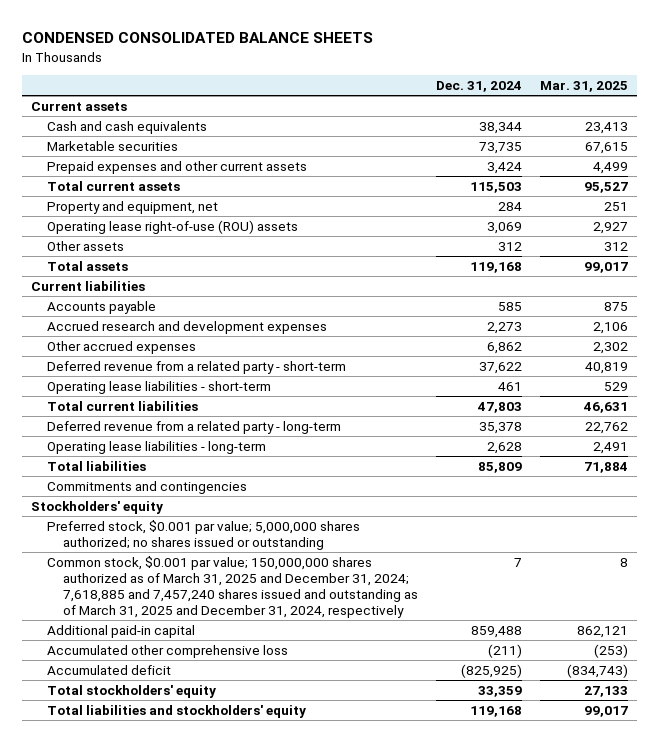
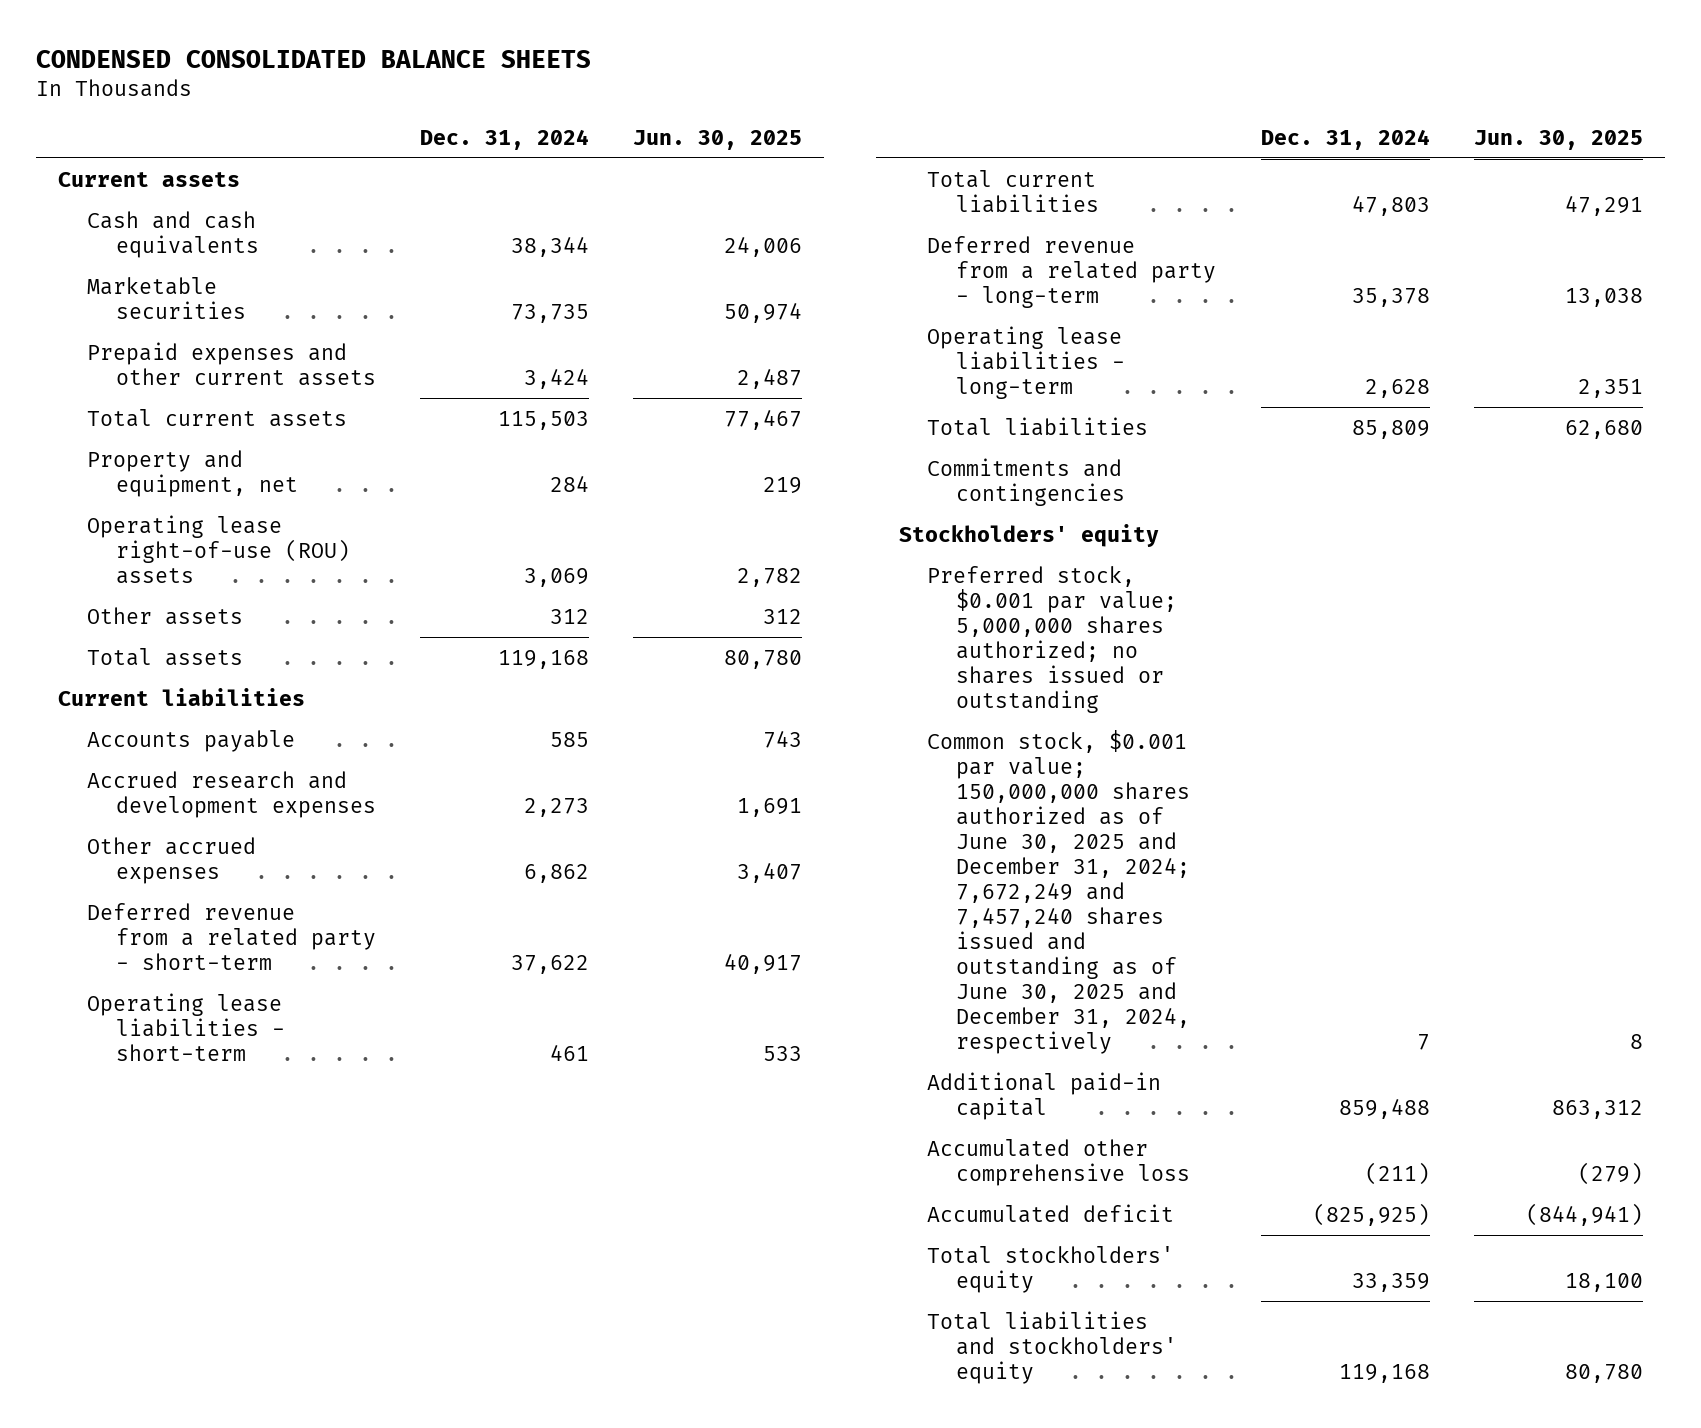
[540,80,629,92] Mar. 31, 2025 -> none
none -> [633,129,803,150] Jun. 30, 2025
[47,555,418,618] Common stock, $0.001 par value; 150,000,000 shares authorized as of March 31, 2025 and December 31, 2024; 7,618,885 and 7,457,240 shares issued and outstanding as of March 31, 2025 and December 31, 2024, respectively -> [927,729,1191,1054] Common stock, $0.001 par value; 150,000,000 shares authorized as of June 30, 2025 and December 31, 2024; 7,672,249 and 7,457,240 shares issued and outstanding as of June 30, 2025 and December 31, 2024, respectively

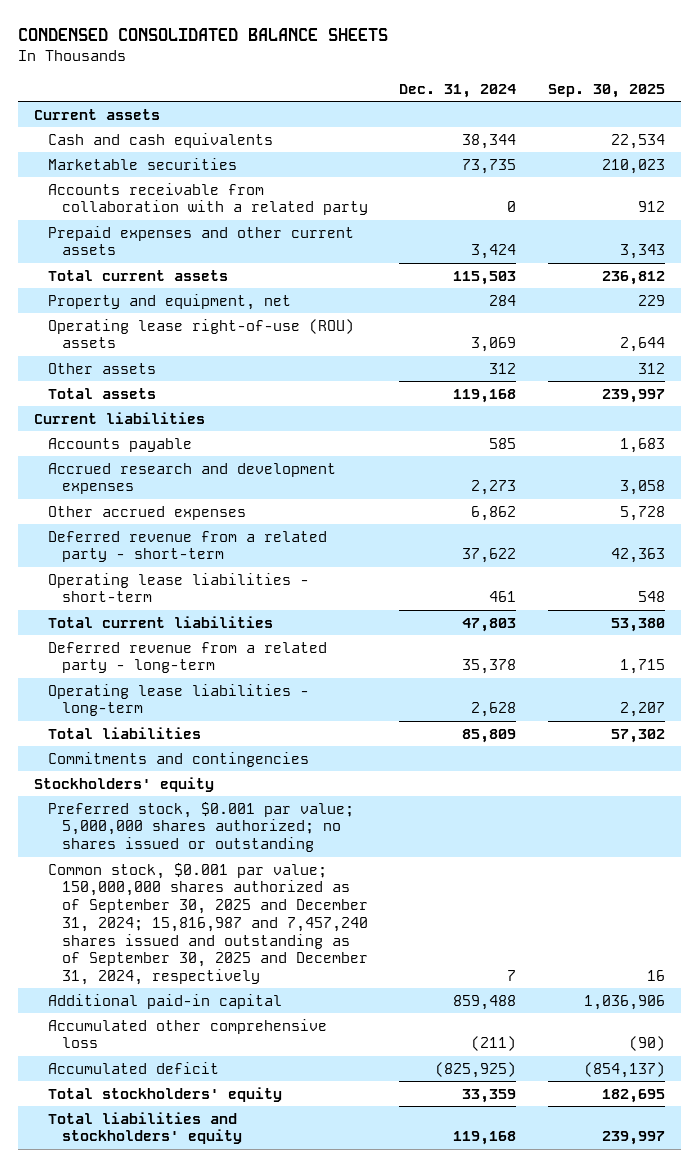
[633,129,803,150] Jun. 30, 2025 -> none
none -> [547,83,665,98] Sep. 30, 2025
none -> [47,182,368,216] Accounts receivable from collaboration with a related party
[927,729,1191,1054] Common stock, $0.001 par value; 150,000,000 shares authorized as of June 30, 2025 and December 31, 2024; 7,672,249 and 7,457,240 shares issued and outstanding as of June 30, 2025 and December 31, 2024, respectively -> [47,862,368,986] Common stock, $0.001 par value; 150,000,000 shares authorized as of September 30, 2025 and December 31, 2024; 15,816,987 and 7,457,240 shares issued and outstanding as of September 30, 2025 and December 31, 2024, respectively

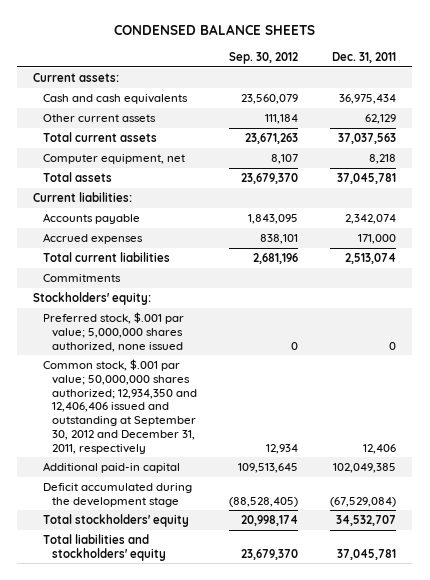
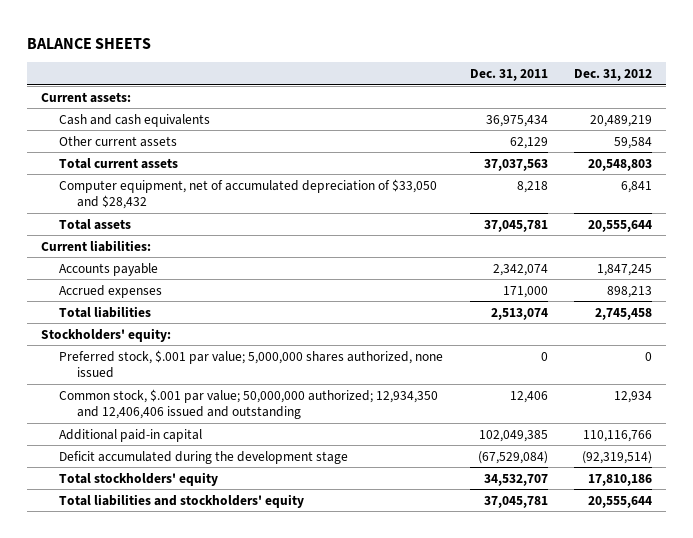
[113,24,315,36] CONDENSED BALANCE SHEETS -> [27,37,152,49] BALANCE SHEETS
[229,52,299,65] Sep. 30, 2012 -> none
none -> [574,69,653,82] Dec. 31, 2012
[42,153,185,164] Computer equipment, net -> [58,178,437,210] Computer equipment, net of accumulated depreciation of $33,050 and $28,432
[42,273,121,282] Commitments -> none
[42,251,170,262] Total current liabilities -> [58,305,151,318] Total liabilities
[42,358,197,454] Common stock, $.001 par value; 50,000,000 shares authorized; 12,934,350 and 12,406,406 issued and outstanding at September 30, 2012 and December 31, 2011, respectively -> [58,388,438,420] Common stock, $.001 par value; 50,000,000 authorized; 12,934,350 and 12,406,406 issued and outstanding

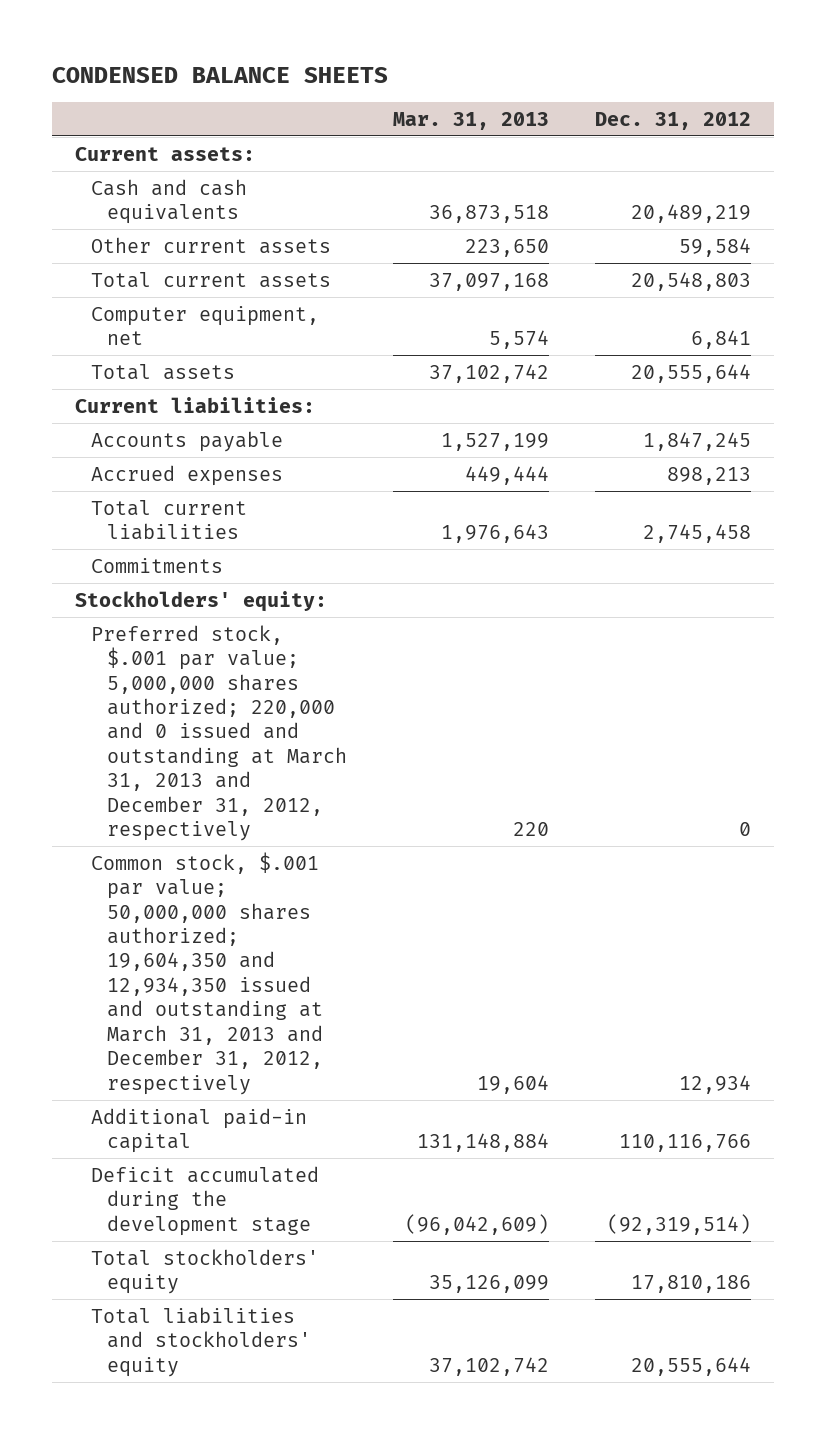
[27,37,152,49] BALANCE SHEETS -> [52,66,389,83] CONDENSED BALANCE SHEETS
[469,69,548,82] Dec. 31, 2011 -> none
none -> [392,111,549,130] Mar. 31, 2013
[58,178,437,210] Computer equipment, net of accumulated depreciation of $33,050 and $28,432 -> [91,305,320,346] Computer equipment, net
[58,305,151,318] Total liabilities -> [91,499,248,541] Total current liabilities
none -> [91,557,224,573] Commitments
[58,349,443,379] Preferred stock, $.001 par value; 5,000,000 shares authorized, none issued -> [91,624,347,842] Preferred stock, $.001 par value; 5,000,000 shares authorized; 220,000 and 0 issued and outstanding at March 31, 2013 and December 31, 2012, respectively
[58,388,438,420] Common stock, $.001 par value; 50,000,000 authorized; 12,934,350 and 12,406,406 issued and outstanding -> [91,851,323,1095] Common stock, $.001 par value; 50,000,000 shares authorized; 19,604,350 and 12,934,350 issued and outstanding at March 31, 2013 and December 31, 2012, respectively

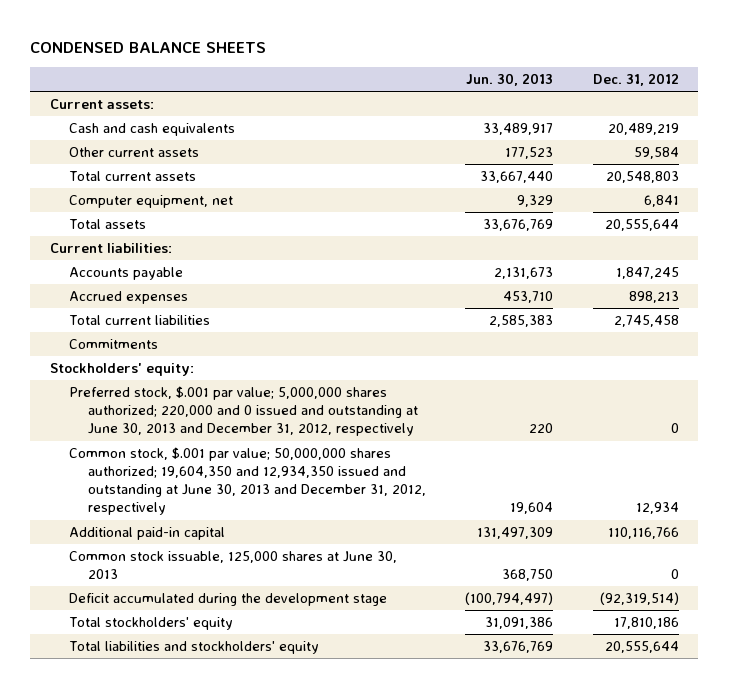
[392,111,549,130] Mar. 31, 2013 -> none
none -> [466,73,554,87] Jun. 30, 2013
[91,624,347,842] Preferred stock, $.001 par value; 5,000,000 shares authorized; 220,000 and 0 issued and outstanding at March 31, 2013 and December 31, 2012, respectively -> [69,386,419,437] Preferred stock, $.001 par value; 5,000,000 shares authorized; 220,000 and 0 issued and outstanding at June 30, 2013 and December 31, 2012, respectively
[91,851,323,1095] Common stock, $.001 par value; 50,000,000 shares authorized; 19,604,350 and 12,934,350 issued and outstanding at March 31, 2013 and December 31, 2012, respectively -> [69,447,427,516] Common stock, $.001 par value; 50,000,000 shares authorized; 19,604,350 and 12,934,350 issued and outstanding at June 30, 2013 and December 31, 2012, respectively
none -> [69,551,398,580] Common stock issuable, 125,000 shares at June 30, 2013

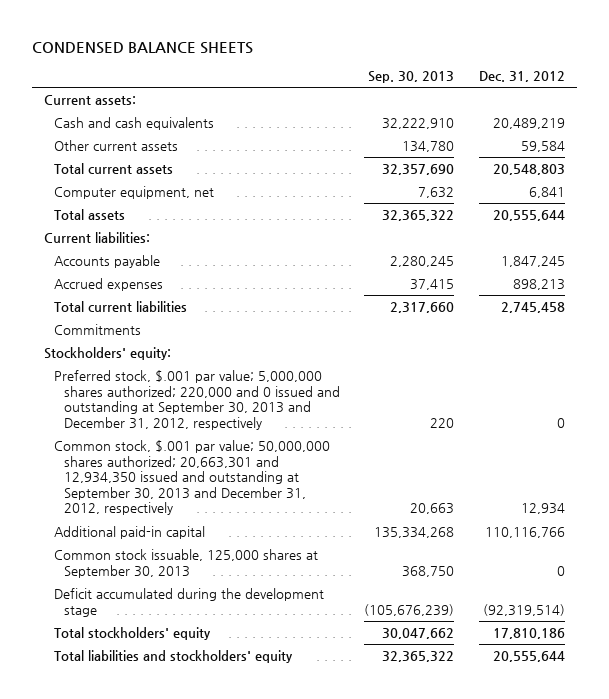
[466,73,554,87] Jun. 30, 2013 -> none
none -> [368,71,455,84] Sep. 30, 2013
[69,386,419,437] Preferred stock, $.001 par value; 5,000,000 shares authorized; 220,000 and 0 issued and outstanding at June 30, 2013 and December 31, 2012, respectively -> [54,370,340,430] Preferred stock, $.001 par value; 5,000,000 shares authorized; 220,000 and 0 issued and outstanding at September 30, 2013 and December 31, 2012, respectively
[69,447,427,516] Common stock, $.001 par value; 50,000,000 shares authorized; 19,604,350 and 12,934,350 issued and outstanding at June 30, 2013 and December 31, 2012, respectively -> [54,440,331,516] Common stock, $.001 par value; 50,000,000 shares authorized; 20,663,301 and 12,934,350 issued and outstanding at September 30, 2013 and December 31, 2012, respectively
[69,551,398,580] Common stock issuable, 125,000 shares at June 30, 2013 -> [54,549,319,578] Common stock issuable, 125,000 shares at September 30, 2013

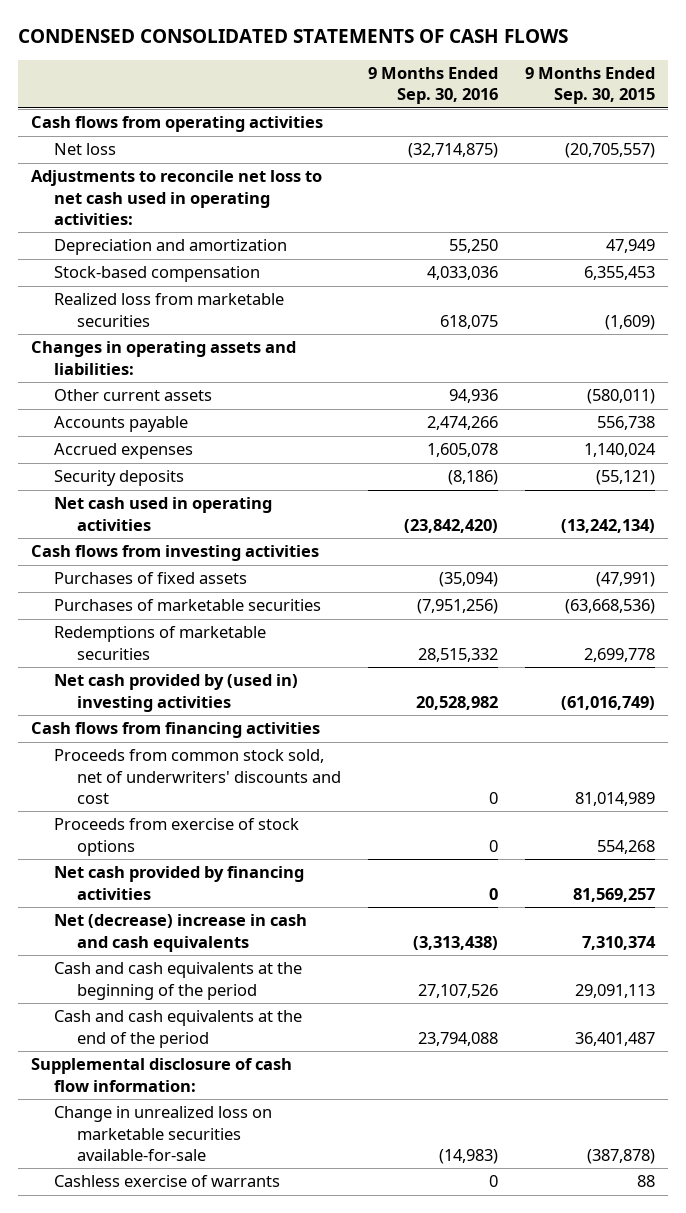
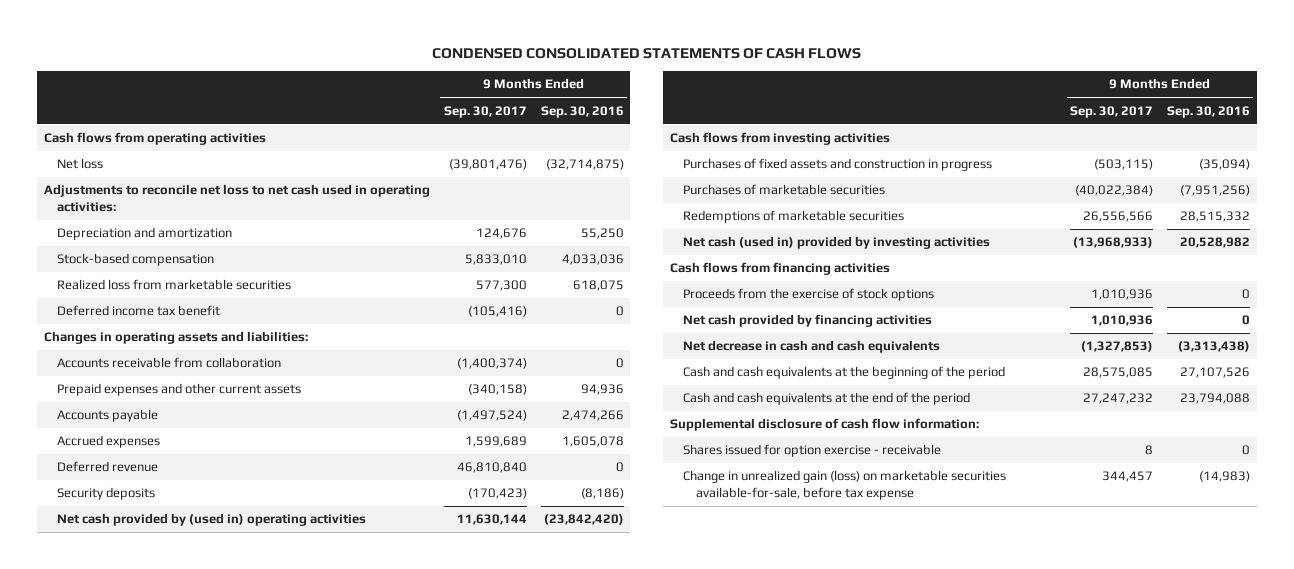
[525,67,656,105] 9 Months Ended Sep. 30, 2015 -> none
none -> [443,105,527,118] Sep. 30, 2017
none -> [56,305,220,317] Deferred income tax benefit
none -> [56,357,281,369] Accounts receivable from collaboration
[54,389,213,402] Other current assets -> [56,383,301,397] Prepaid expenses and other current assets
none -> [56,461,158,473] Deferred revenue
[54,497,273,531] Net cash used in operating activities -> [56,513,366,527] Net cash provided by (used in) operating activities
[54,572,248,585] Purchases of fixed assets -> [682,158,992,172] Purchases of fixed assets and construction in progress
[54,674,299,712] Net cash provided by (used in) investing activities -> [682,236,990,250] Net cash (used in) provided by investing activities
[54,749,342,804] Proceeds from common stock sold, net of underwriters' discounts and cost -> none
[54,818,300,856] Proceeds from exercise of stock options -> [682,288,934,302] Proceeds from the exercise of stock options
[54,914,308,952] Net (decrease) increase in cash and cash equivalents -> [682,340,940,354] Net decrease in cash and cash equivalents
[54,1175,281,1188] Cashless exercise of warrants -> none
none -> [682,444,941,458] Shares issued for option exercise - receivable
[54,1106,273,1161] Change in unrealized loss on marketable securities available-for-sale -> [682,470,1006,501] Change in unrealized gain (loss) on marketable securities available-for-sale, before tax expense

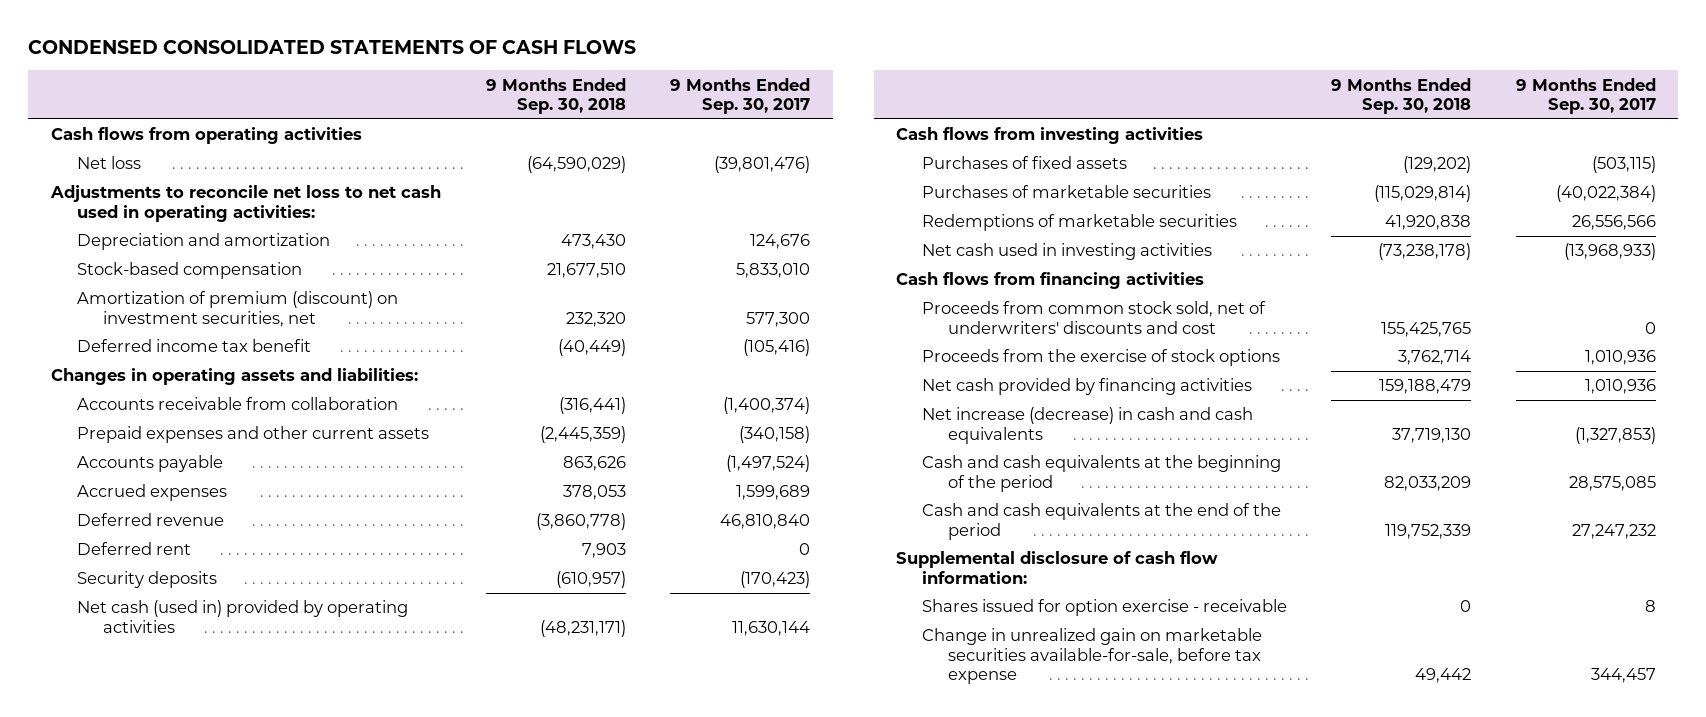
[540,105,624,118] Sep. 30, 2016 -> none
none -> [486,77,627,114] 9 Months Ended Sep. 30, 2018
[56,279,291,291] Realized loss from marketable securities -> [76,291,398,327] Amortization of premium (discount) on investment securities, net
none -> [76,542,191,556] Deferred rent
[56,513,366,527] Net cash provided by (used in) operating activities -> [76,600,408,633] Net cash (used in) provided by operating activities
[682,158,992,172] Purchases of fixed assets and construction in progress -> [921,156,1127,170] Purchases of fixed assets
[682,236,990,250] Net cash (used in) provided by investing activities -> [921,243,1212,261] Net cash used in investing activities
none -> [921,301,1266,334] Proceeds from common stock sold, net of underwriters' discounts and cost
[682,340,940,354] Net decrease in cash and cash equivalents -> [921,407,1253,444] Net increase (decrease) in cash and cash equivalents
[682,470,1006,501] Change in unrealized gain (loss) on marketable securities available-for-sale, before tax expense -> [921,628,1262,685] Change in unrealized gain on marketable securities available-for-sale, before tax expense

